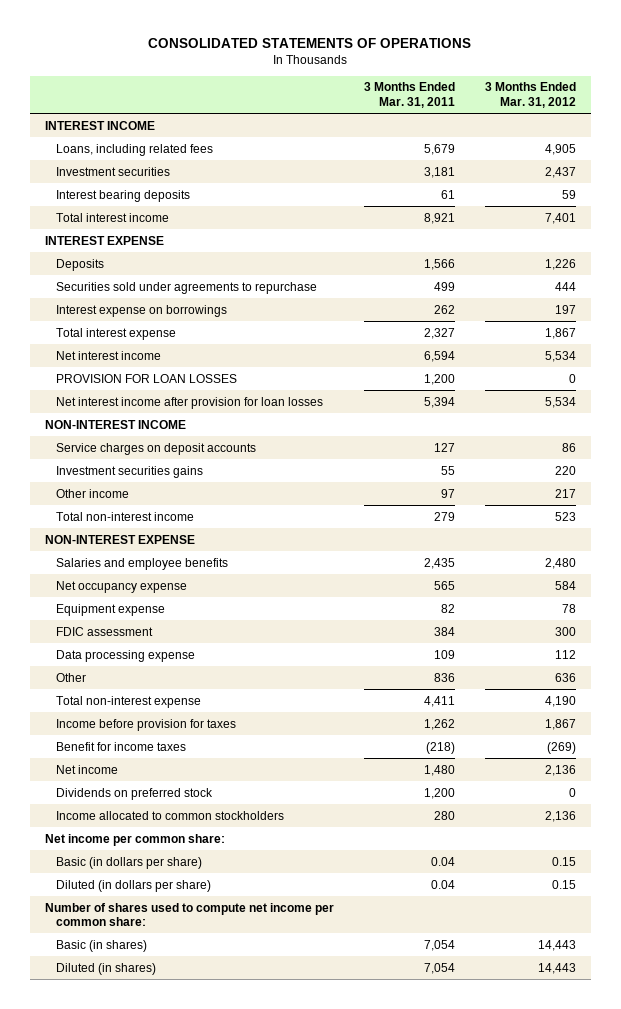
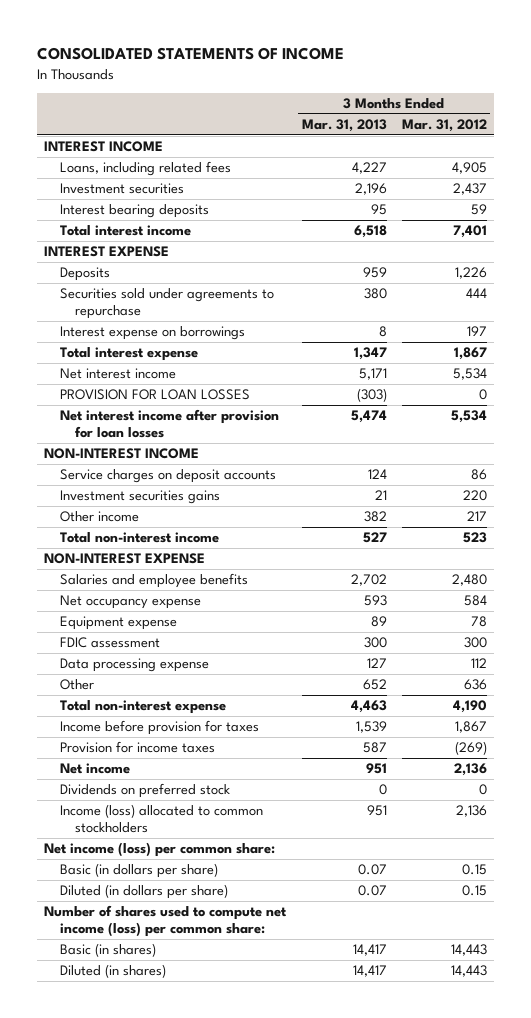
[148,38,472,49] CONSOLIDATED STATEMENTS OF OPERATIONS -> [36,47,344,61] CONSOLIDATED STATEMENTS OF INCOME
[363,82,455,108] 3 Months Ended Mar. 31, 2011 -> none
none -> [301,119,387,133] Mar. 31, 2013
[55,741,186,751] Benefit for income taxes -> [59,741,215,754] Provision for income taxes
[55,810,284,820] Income allocated to common stockholders -> [59,804,263,834] Income (loss) allocated to common stockholders
[44,833,225,846] Net income per common share: -> [44,842,276,858] Net income (loss) per common share:
[44,902,334,926] Number of shares used to compute net income per common share: -> [44,905,288,938] Number of shares used to compute net income (loss) per common share:

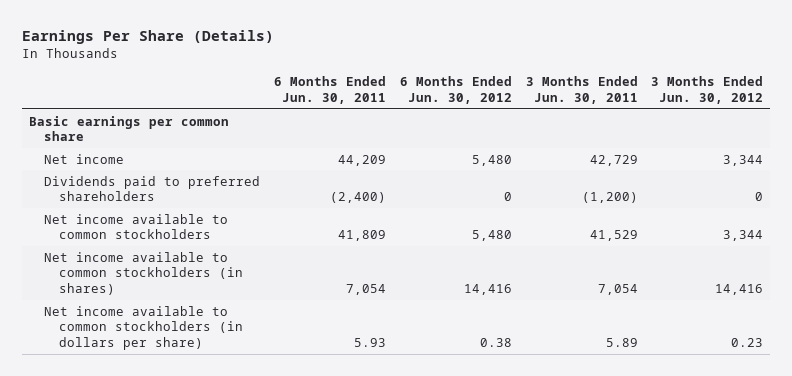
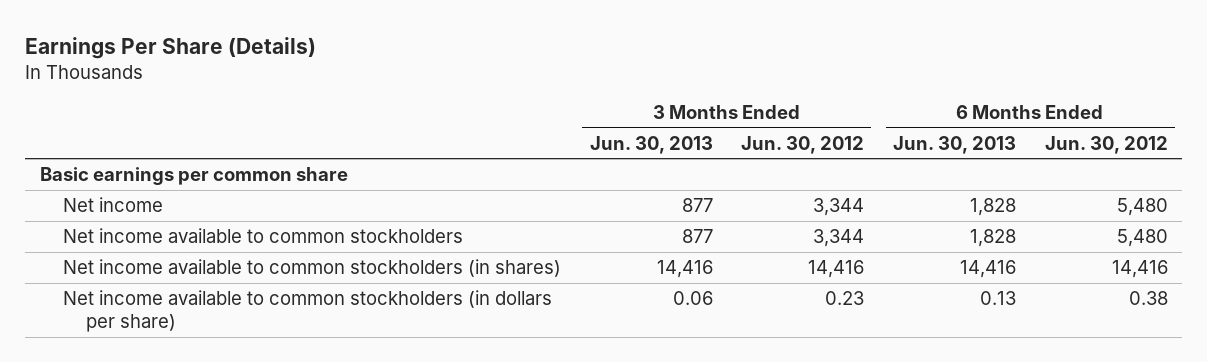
[273,76,386,105] 6 Months Ended Jun. 30, 2011 -> none
[525,76,638,105] 3 Months Ended Jun. 30, 2011 -> none
none -> [589,135,713,154] Jun. 30, 2013
none -> [892,135,1016,154] Jun. 30, 2013
[44,175,261,202] Dividends paid to preferred shareholders -> none

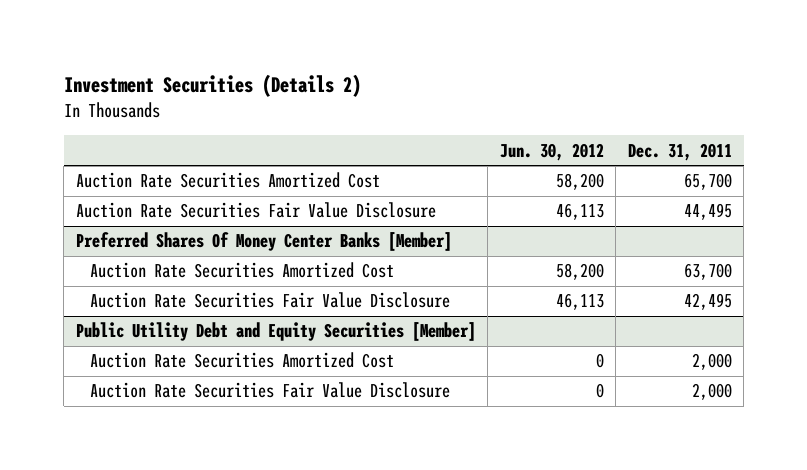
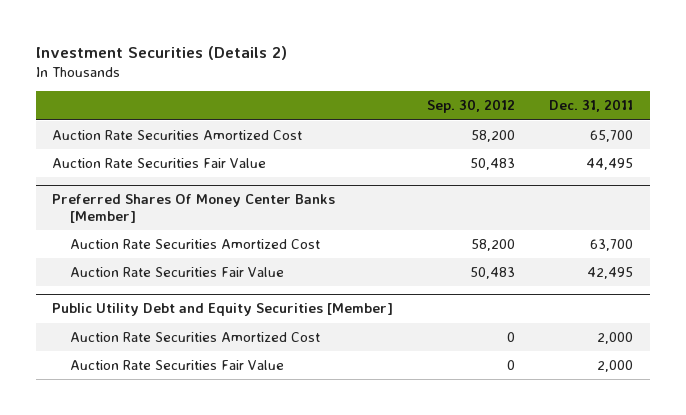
[499,142,604,161] Jun. 30, 2012 -> none
none -> [427,99,516,114] Sep. 30, 2012
[75,202,436,219] Auction Rate Securities Fair Value Disclosure -> [52,157,267,168] Auction Rate Securities Fair Value
[90,292,451,309] Auction Rate Securities Fair Value Disclosure -> [69,266,284,277] Auction Rate Securities Fair Value
[90,382,451,399] Auction Rate Securities Fair Value Disclosure -> [69,359,284,370] Auction Rate Securities Fair Value

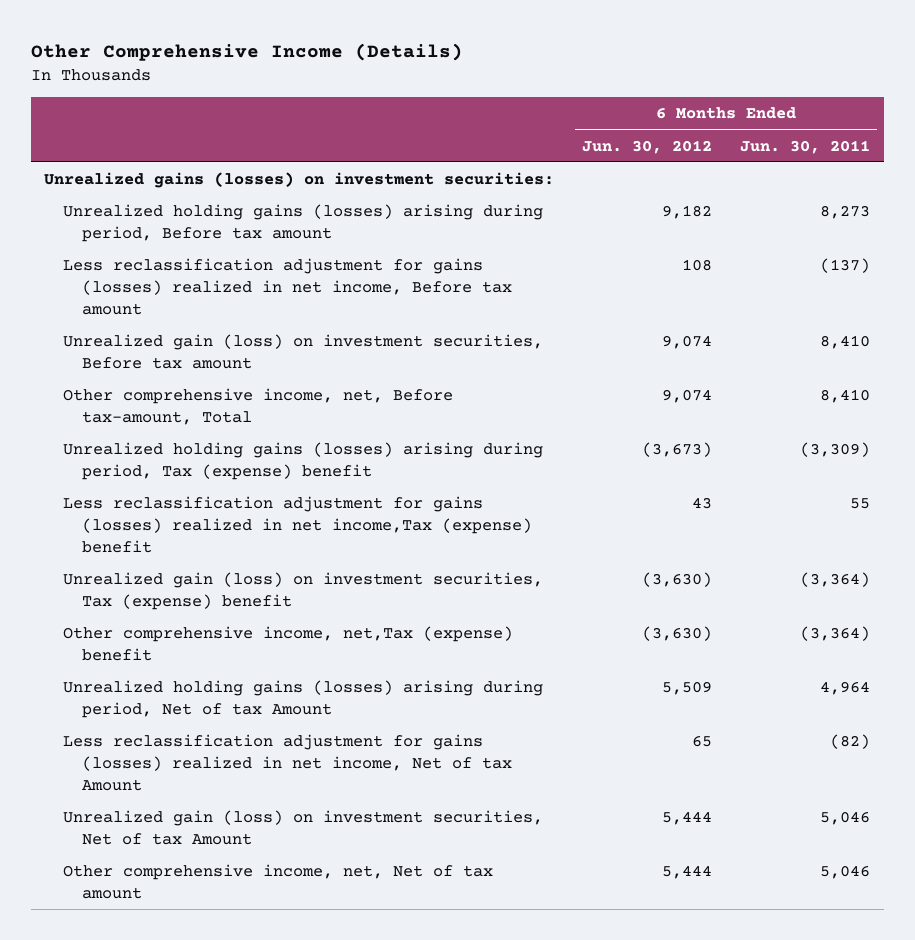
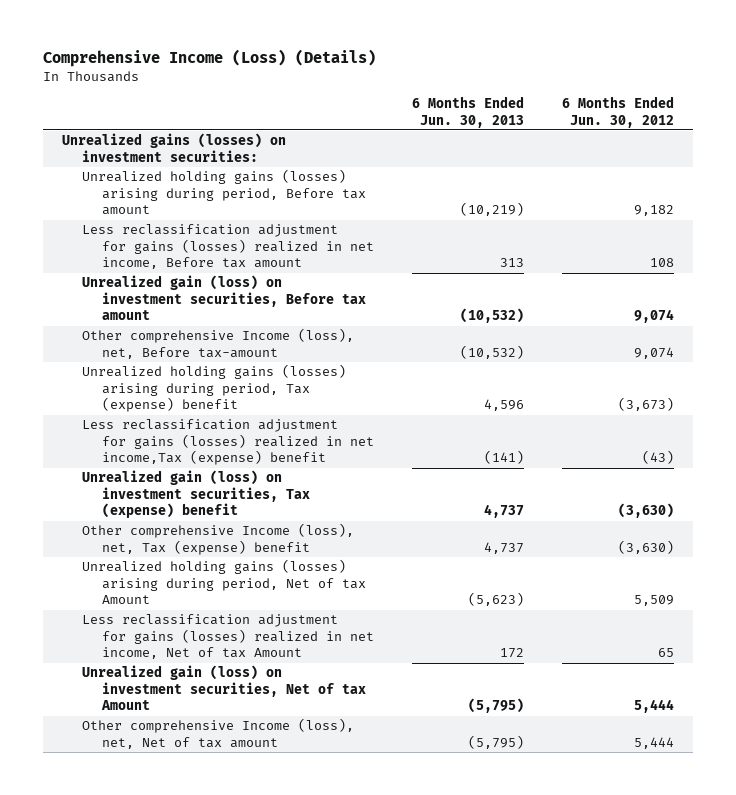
[30,43,463,62] Other Comprehensive Income (Details) -> [43,49,377,68] Comprehensive Income (Loss) (Details)
[740,139,871,154] Jun. 30, 2011 -> none
none -> [412,96,525,128] 6 Months Ended Jun. 30, 2013
[63,388,454,426] Other comprehensive income, net, Before tax-amount, Total -> [82,328,355,359] Other comprehensive Income (loss), net, Before tax-amount
[692,497,713,510] 43 -> [642,450,675,465] (43)
[63,626,514,662] Other comprehensive income, net,Tax (expense) benefit -> [82,523,355,555] Other comprehensive Income (loss), net, Tax (expense) benefit
[63,864,494,900] Other comprehensive income, net, Net of tax amount -> [82,718,355,749] Other comprehensive Income (loss), net, Net of tax amount

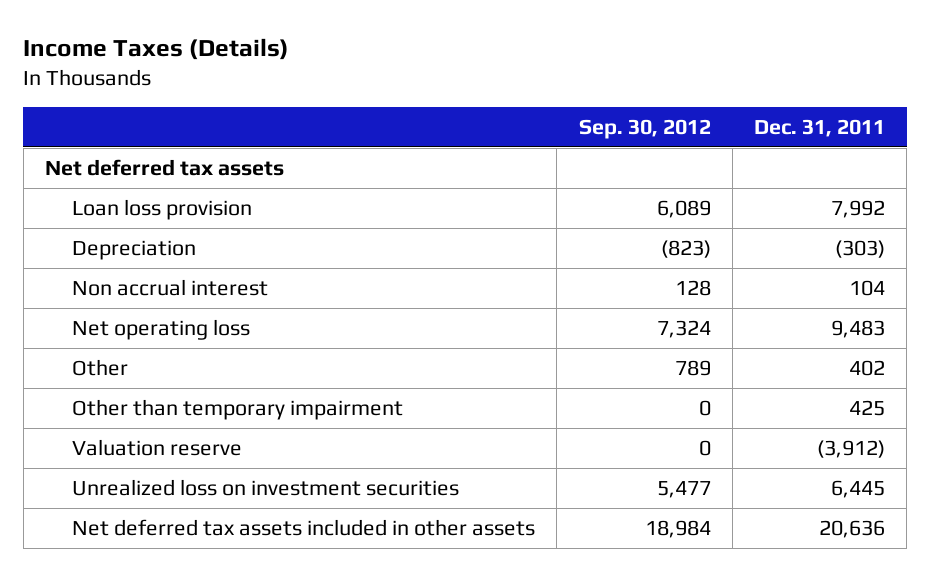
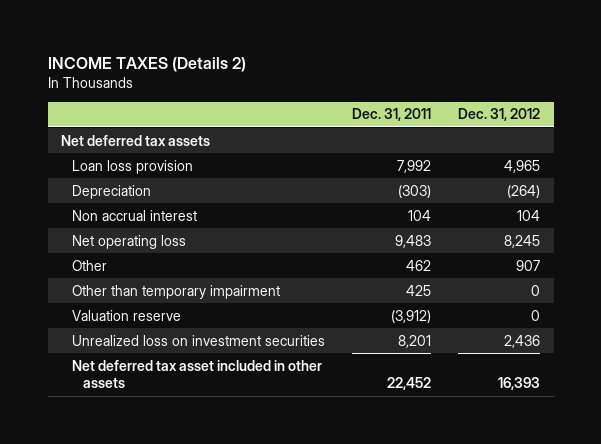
[23,38,290,61] Income Taxes (Details) -> [47,57,246,73] INCOME TAXES (Details 2)
[578,118,711,139] Sep. 30, 2012 -> none
none -> [458,108,541,122] Dec. 31, 2012
[849,360,886,377] 402 -> [406,259,432,271] 462
[831,480,886,499] 6,445 -> [398,334,432,348] 8,201
[72,519,536,537] Net deferred tax assets included in other assets -> [72,359,323,389] Net deferred tax asset included in other assets
[819,520,886,539] 20,636 -> [387,377,432,391] 22,452

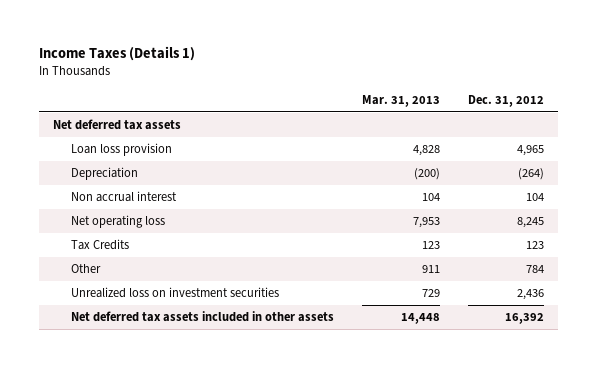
[47,57,246,73] INCOME TAXES (Details 2) -> [38,46,195,62] Income Taxes (Details 1)
[352,108,432,122] Dec. 31, 2011 -> none
none -> [361,94,440,107] Mar. 31, 2013
[72,284,281,299] Other than temporary impairment -> none
[72,309,182,321] Valuation reserve -> none
none -> [71,239,130,251] Tax Credits
[516,259,541,271] 907 -> [525,265,544,274] 784
[72,359,323,389] Net deferred tax asset included in other assets -> [71,311,335,323] Net deferred tax assets included in other assets
[498,377,541,391] 16,393 -> [504,313,544,325] 16,392

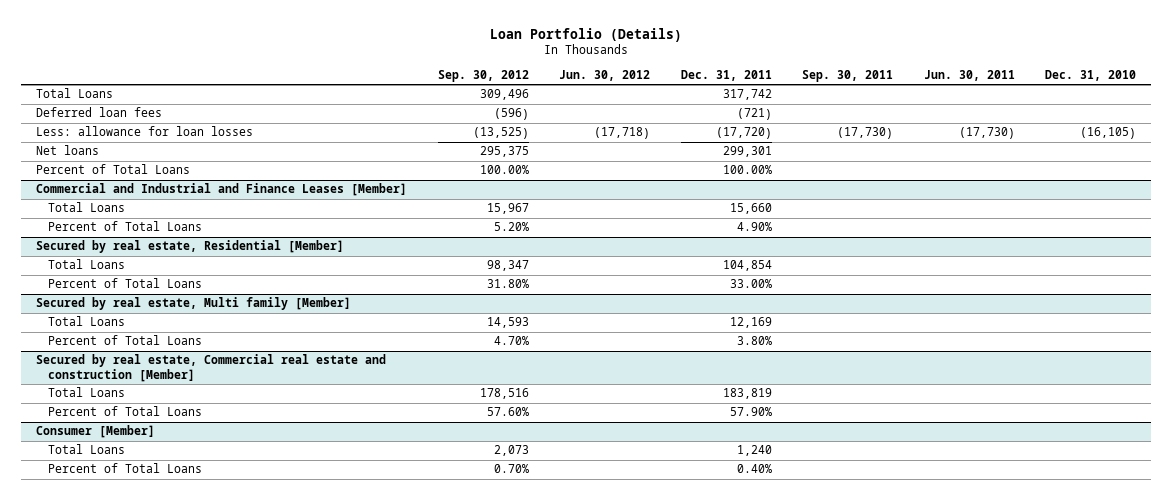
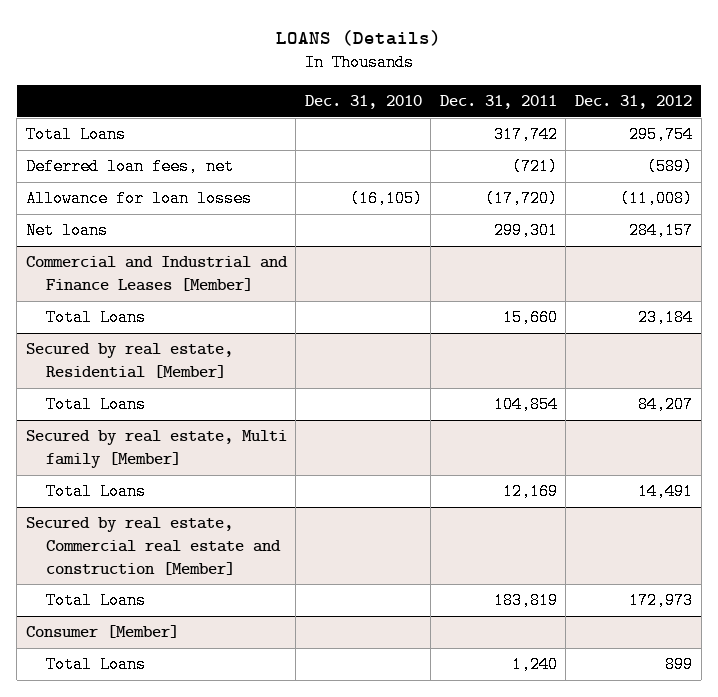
[490,27,683,42] Loan Portfolio (Details) -> [275,29,441,46] LOANS (Details)
[437,70,529,83] Sep. 30, 2012 -> none
[559,70,651,82] Jun. 30, 2012 -> none
[802,70,894,83] Sep. 30, 2011 -> none
[923,70,1015,82] Jun. 30, 2011 -> none
none -> [575,95,693,110] Dec. 31, 2012
[36,107,163,118] Deferred loan fees -> [25,158,234,176] Deferred loan fees, net
[36,126,254,137] Less: allowance for loan losses -> [25,190,252,208] Allowance for loan losses
[36,164,191,175] Percent of Total Loans -> none
[48,221,203,232] Percent of Total Loans -> none
[48,278,203,289] Percent of Total Loans -> none
[48,335,203,346] Percent of Total Loans -> none
[48,406,203,417] Percent of Total Loans -> none
[48,463,203,474] Percent of Total Loans -> none

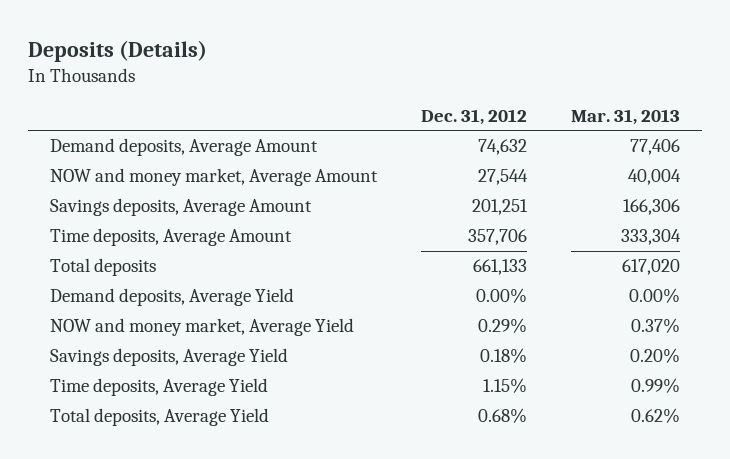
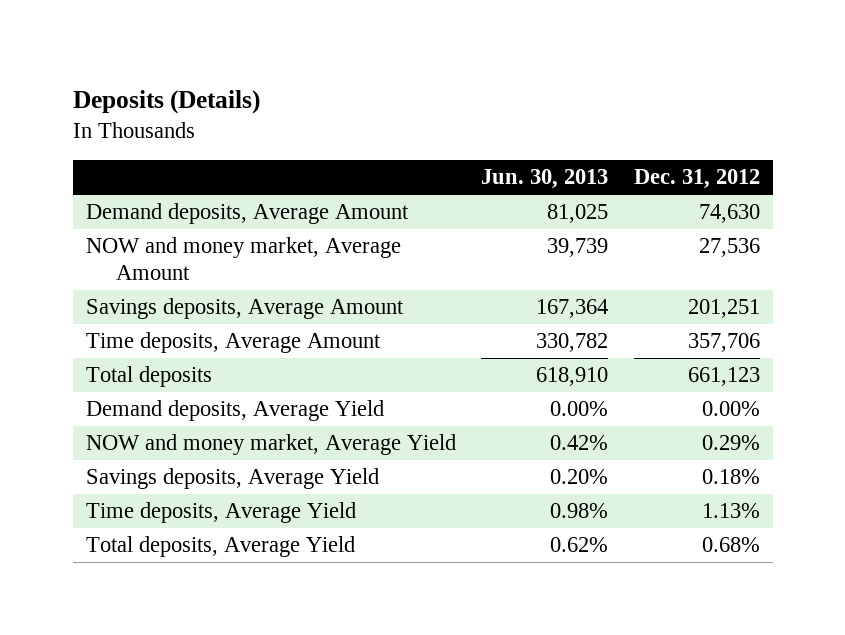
[571,108,681,125] Mar. 31, 2013 -> none
none -> [481,169,609,190] Jun. 30, 2013
[478,139,528,156] 74,632 -> [698,204,760,224] 74,630
[478,169,529,186] 27,544 -> [698,238,760,258] 27,536
[473,259,528,276] 661,133 -> [687,367,760,387] 661,123
[483,378,528,394] 1.15% -> [701,503,760,519] 1.13%

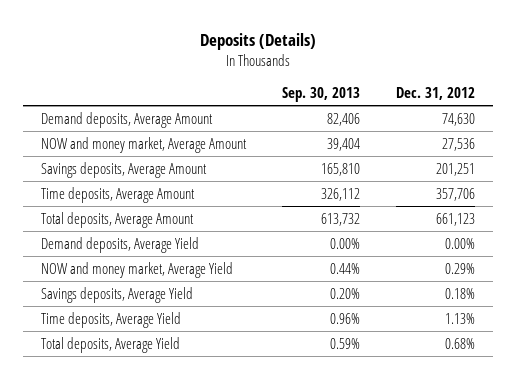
[481,169,609,190] Jun. 30, 2013 -> none
none -> [281,87,360,103] Sep. 30, 2013
[85,366,212,388] Total deposits -> [41,211,195,228] Total deposits, Average Amount

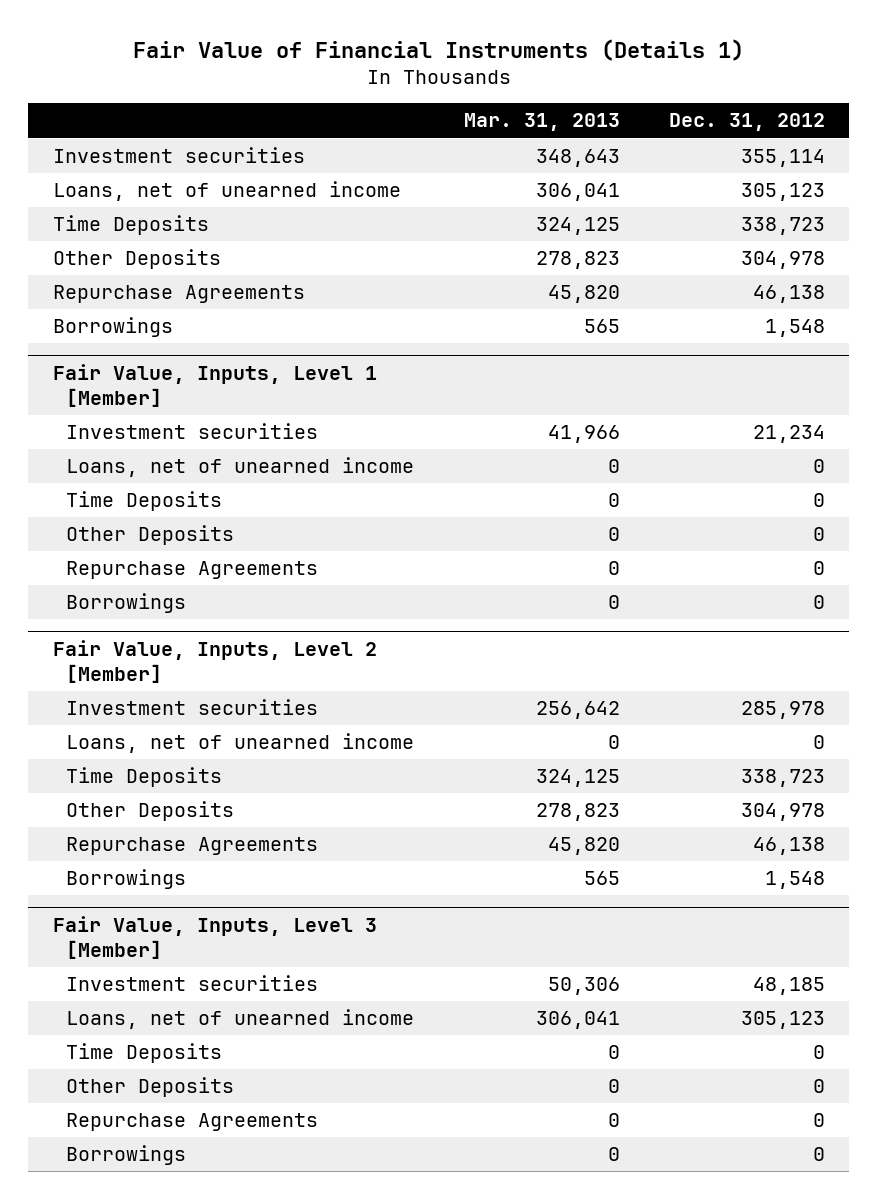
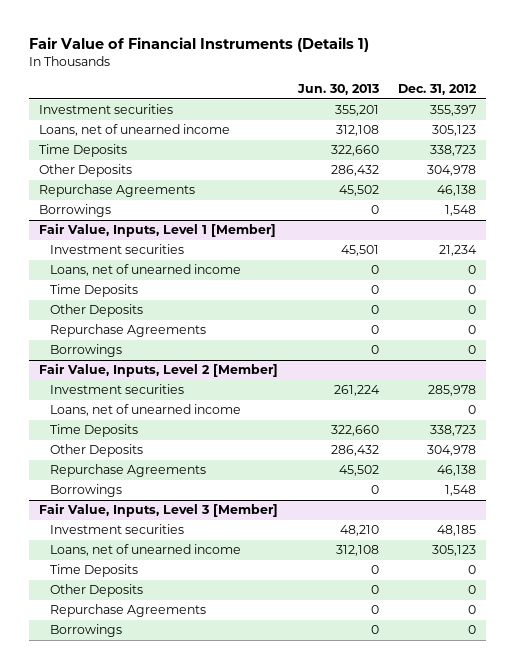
[463,113,620,132] Mar. 31, 2013 -> none
none -> [296,83,379,95] Jun. 30, 2013
[740,149,825,168] 355,114 -> [430,105,477,117] 355,397

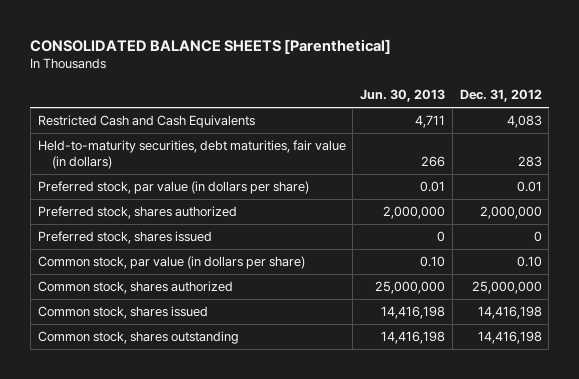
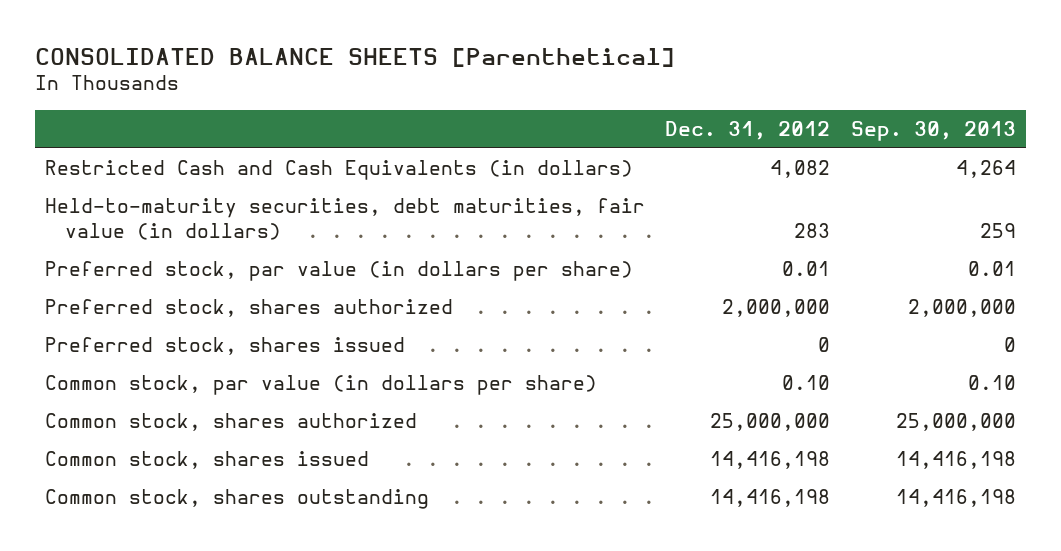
[360,88,446,102] Jun. 30, 2013 -> none
none -> [850,120,1016,141] Sep. 30, 2013
[37,115,255,129] Restricted Cash and Cash Equivalents -> [44,160,633,181] Restricted Cash and Cash Equivalents (in dollars)
[506,115,542,129] 4,083 -> [770,160,831,179] 4,082

